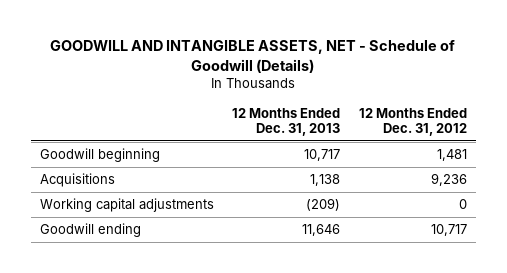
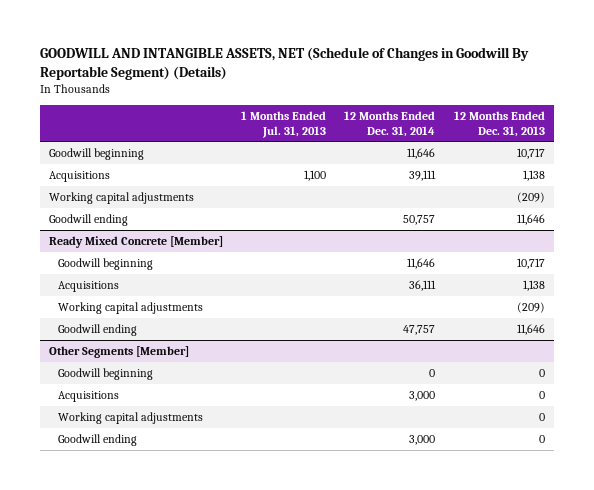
[50,39,456,73] GOODWILL AND INTANGIBLE ASSETS, NET - Schedule of Goodwill (Details) -> [39,47,529,80] GOODWILL AND INTANGIBLE ASSETS, NET (Schedule of Changes in Goodwill By Reportable Segment) (Details)
[358,107,467,137] 12 Months Ended Dec. 31, 2012 -> none
none -> [241,111,327,138] 1 Months Ended Jul. 31, 2013
none -> [344,111,436,137] 12 Months Ended Dec. 31, 2014
none -> [48,236,223,249] Ready Mixed Concrete [Member]
none -> [57,258,153,271] Goodwill beginning
none -> [57,281,119,293] Acquisitions
none -> [57,302,203,315] Working capital adjustments
none -> [57,324,137,337] Goodwill ending
none -> [48,346,189,359] Other Segments [Member]
none -> [57,368,153,381] Goodwill beginning
none -> [57,391,119,403] Acquisitions
none -> [57,412,203,425] Working capital adjustments
none -> [57,434,137,447] Goodwill ending

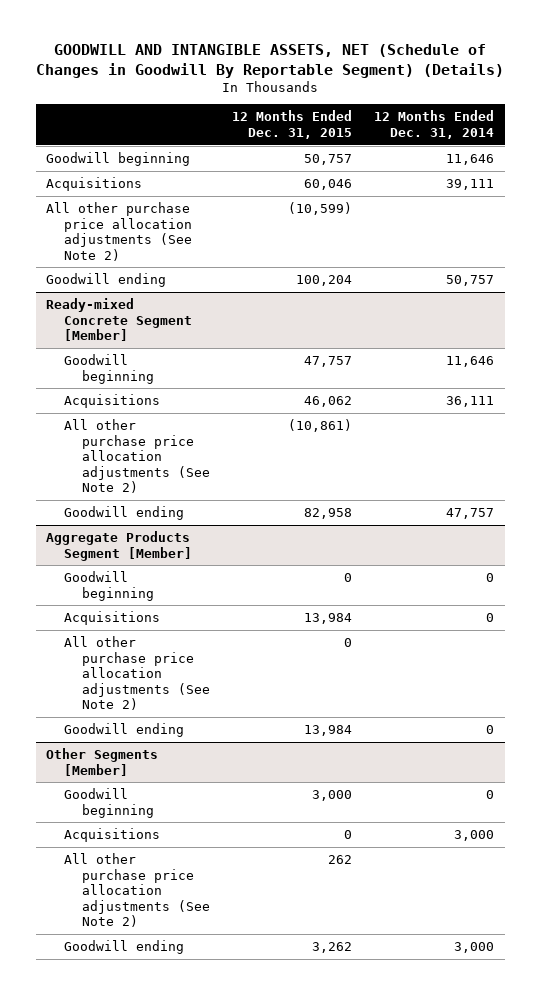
[241,111,327,138] 1 Months Ended Jul. 31, 2013 -> none
[453,111,545,137] 12 Months Ended Dec. 31, 2013 -> none
none -> [232,110,353,139] 12 Months Ended Dec. 31, 2015
[48,192,194,205] Working capital adjustments -> none
none -> [46,202,193,261] All other purchase price allocation adjustments (See Note 2)
[48,236,223,249] Ready Mixed Concrete [Member] -> [46,298,193,342] Ready-mixed Concrete Segment [Member]
[57,302,203,315] Working capital adjustments -> none
none -> [64,419,211,494] All other purchase price allocation adjustments (See Note 2)
none -> [46,531,193,561] Aggregate Products Segment [Member]
none -> [64,571,155,601] Goodwill beginning
none -> [64,611,161,626] Acquisitions
none -> [64,636,211,711] All other purchase price allocation adjustments (See Note 2)
none -> [64,723,185,738] Goodwill ending
[57,412,203,425] Working capital adjustments -> none
none -> [64,853,211,928] All other purchase price allocation adjustments (See Note 2)

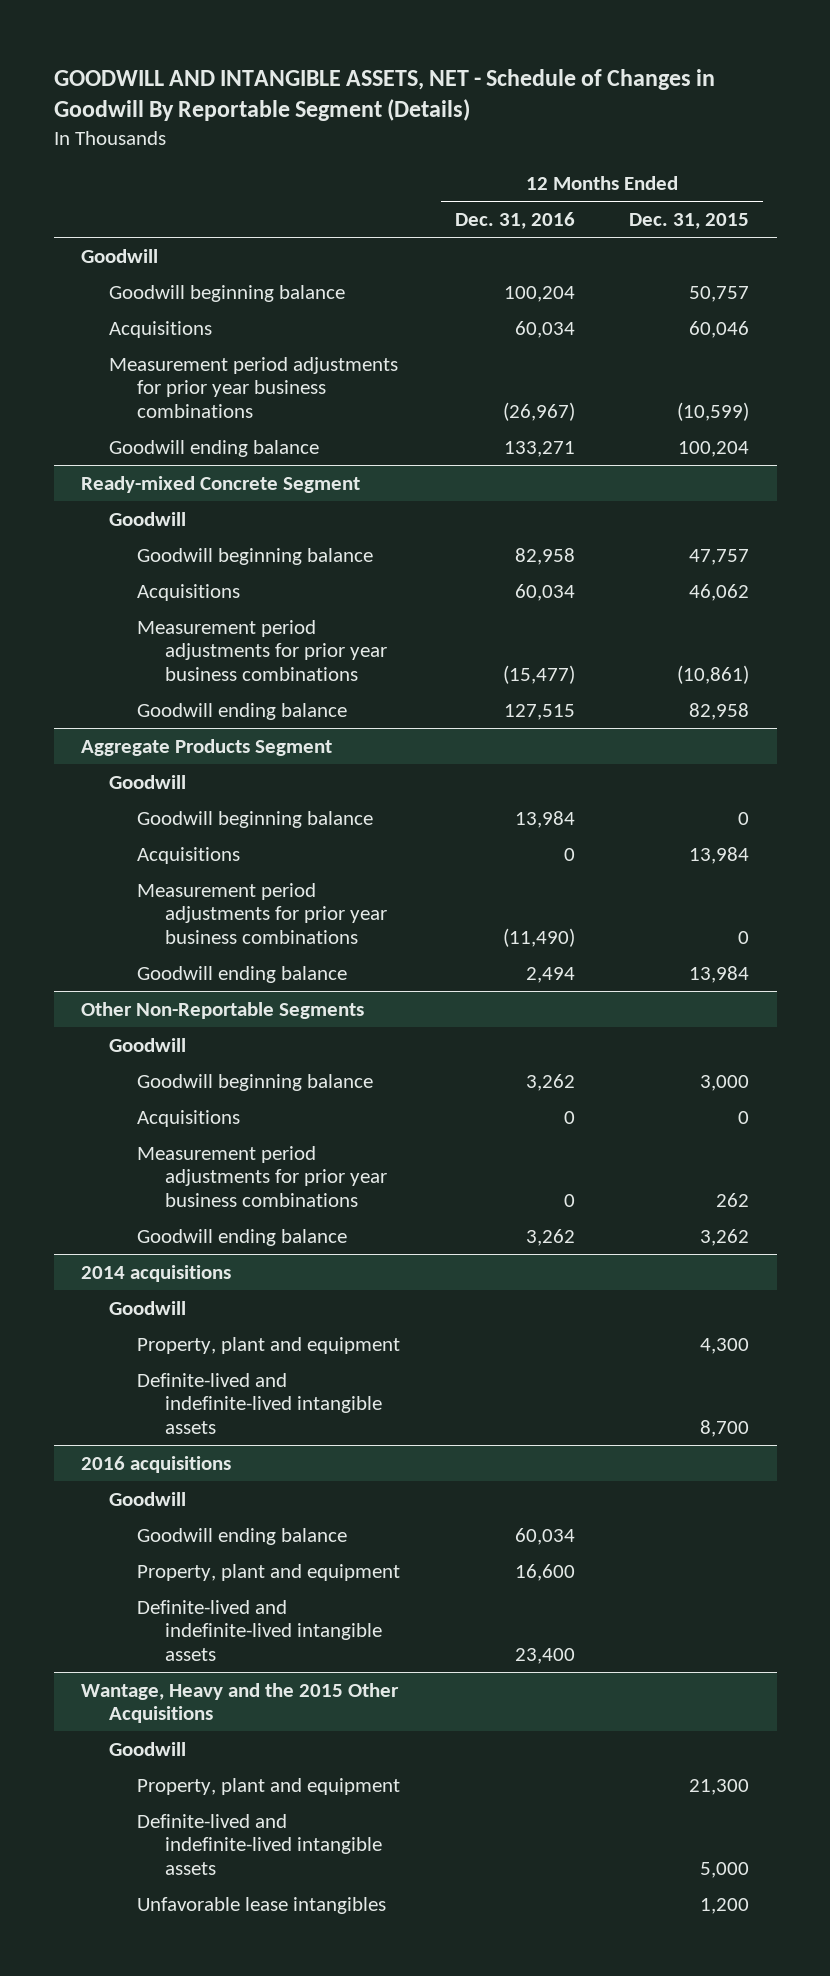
[36,44,505,78] GOODWILL AND INTANGIBLE ASSETS, NET (Schedule of Changes in Goodwill By Reportable Segment) (Details) -> [53,68,715,122] GOODWILL AND INTANGIBLE ASSETS, NET - Schedule of Changes in Goodwill By Reportable Segment (Details)
[373,110,494,139] 12 Months Ended Dec. 31, 2014 -> none
none -> [454,211,575,229] Dec. 31, 2016
none -> [81,248,159,263] Goodwill
[46,152,191,167] Goodwill beginning -> [108,284,345,302] Goodwill beginning balance
[46,202,193,261] All other purchase price allocation adjustments (See Note 2) -> [108,356,398,419] Measurement period adjustments for prior year business combinations
[46,273,167,288] Goodwill ending -> [108,439,319,457] Goodwill ending balance
[46,298,193,342] Ready-mixed Concrete Segment [Member] -> [81,475,361,493] Ready-mixed Concrete Segment
none -> [108,511,186,526] Goodwill
[64,354,155,384] Goodwill beginning -> [136,547,373,565] Goodwill beginning balance
[64,419,211,494] All other purchase price allocation adjustments (See Note 2) -> [136,619,387,682] Measurement period adjustments for prior year business combinations
[64,506,185,521] Goodwill ending -> [136,702,347,720] Goodwill ending balance
[46,531,193,561] Aggregate Products Segment [Member] -> [81,738,333,756] Aggregate Products Segment
none -> [108,774,186,789] Goodwill
[64,571,155,601] Goodwill beginning -> [136,810,373,828] Goodwill beginning balance
[64,636,211,711] All other purchase price allocation adjustments (See Note 2) -> [136,882,387,945] Measurement period adjustments for prior year business combinations
[64,723,185,738] Goodwill ending -> [136,965,347,983] Goodwill ending balance
[46,748,159,776] Other Segments [Member] -> [81,1001,365,1019] Other Non-Reportable Segments
none -> [108,1037,186,1052] Goodwill
[64,788,155,818] Goodwill beginning -> [136,1073,373,1091] Goodwill beginning balance
[64,853,211,928] All other purchase price allocation adjustments (See Note 2) -> [136,1145,387,1208] Measurement period adjustments for prior year business combinations
[64,940,185,955] Goodwill ending -> [136,1228,347,1246] Goodwill ending balance
none -> [81,1264,232,1282] 2014 acquisitions
none -> [108,1300,186,1315] Goodwill
none -> [136,1336,400,1354] Property, plant and equipment
none -> [136,1372,382,1435] Definite-lived and indefinite-lived intangible assets
none -> [81,1455,232,1473] 2016 acquisitions
none -> [108,1491,186,1506] Goodwill
none -> [136,1527,347,1545] Goodwill ending balance
none -> [136,1563,400,1581] Property, plant and equipment
none -> [136,1599,382,1662] Definite-lived and indefinite-lived intangible assets
none -> [81,1682,400,1724] Wantage, Heavy and the 2015 Other Acquisitions
none -> [108,1741,186,1756] Goodwill
none -> [136,1777,400,1795] Property, plant and equipment
none -> [136,1813,382,1876] Definite-lived and indefinite-lived intangible assets
none -> [136,1896,386,1914] Unfavorable lease intangibles

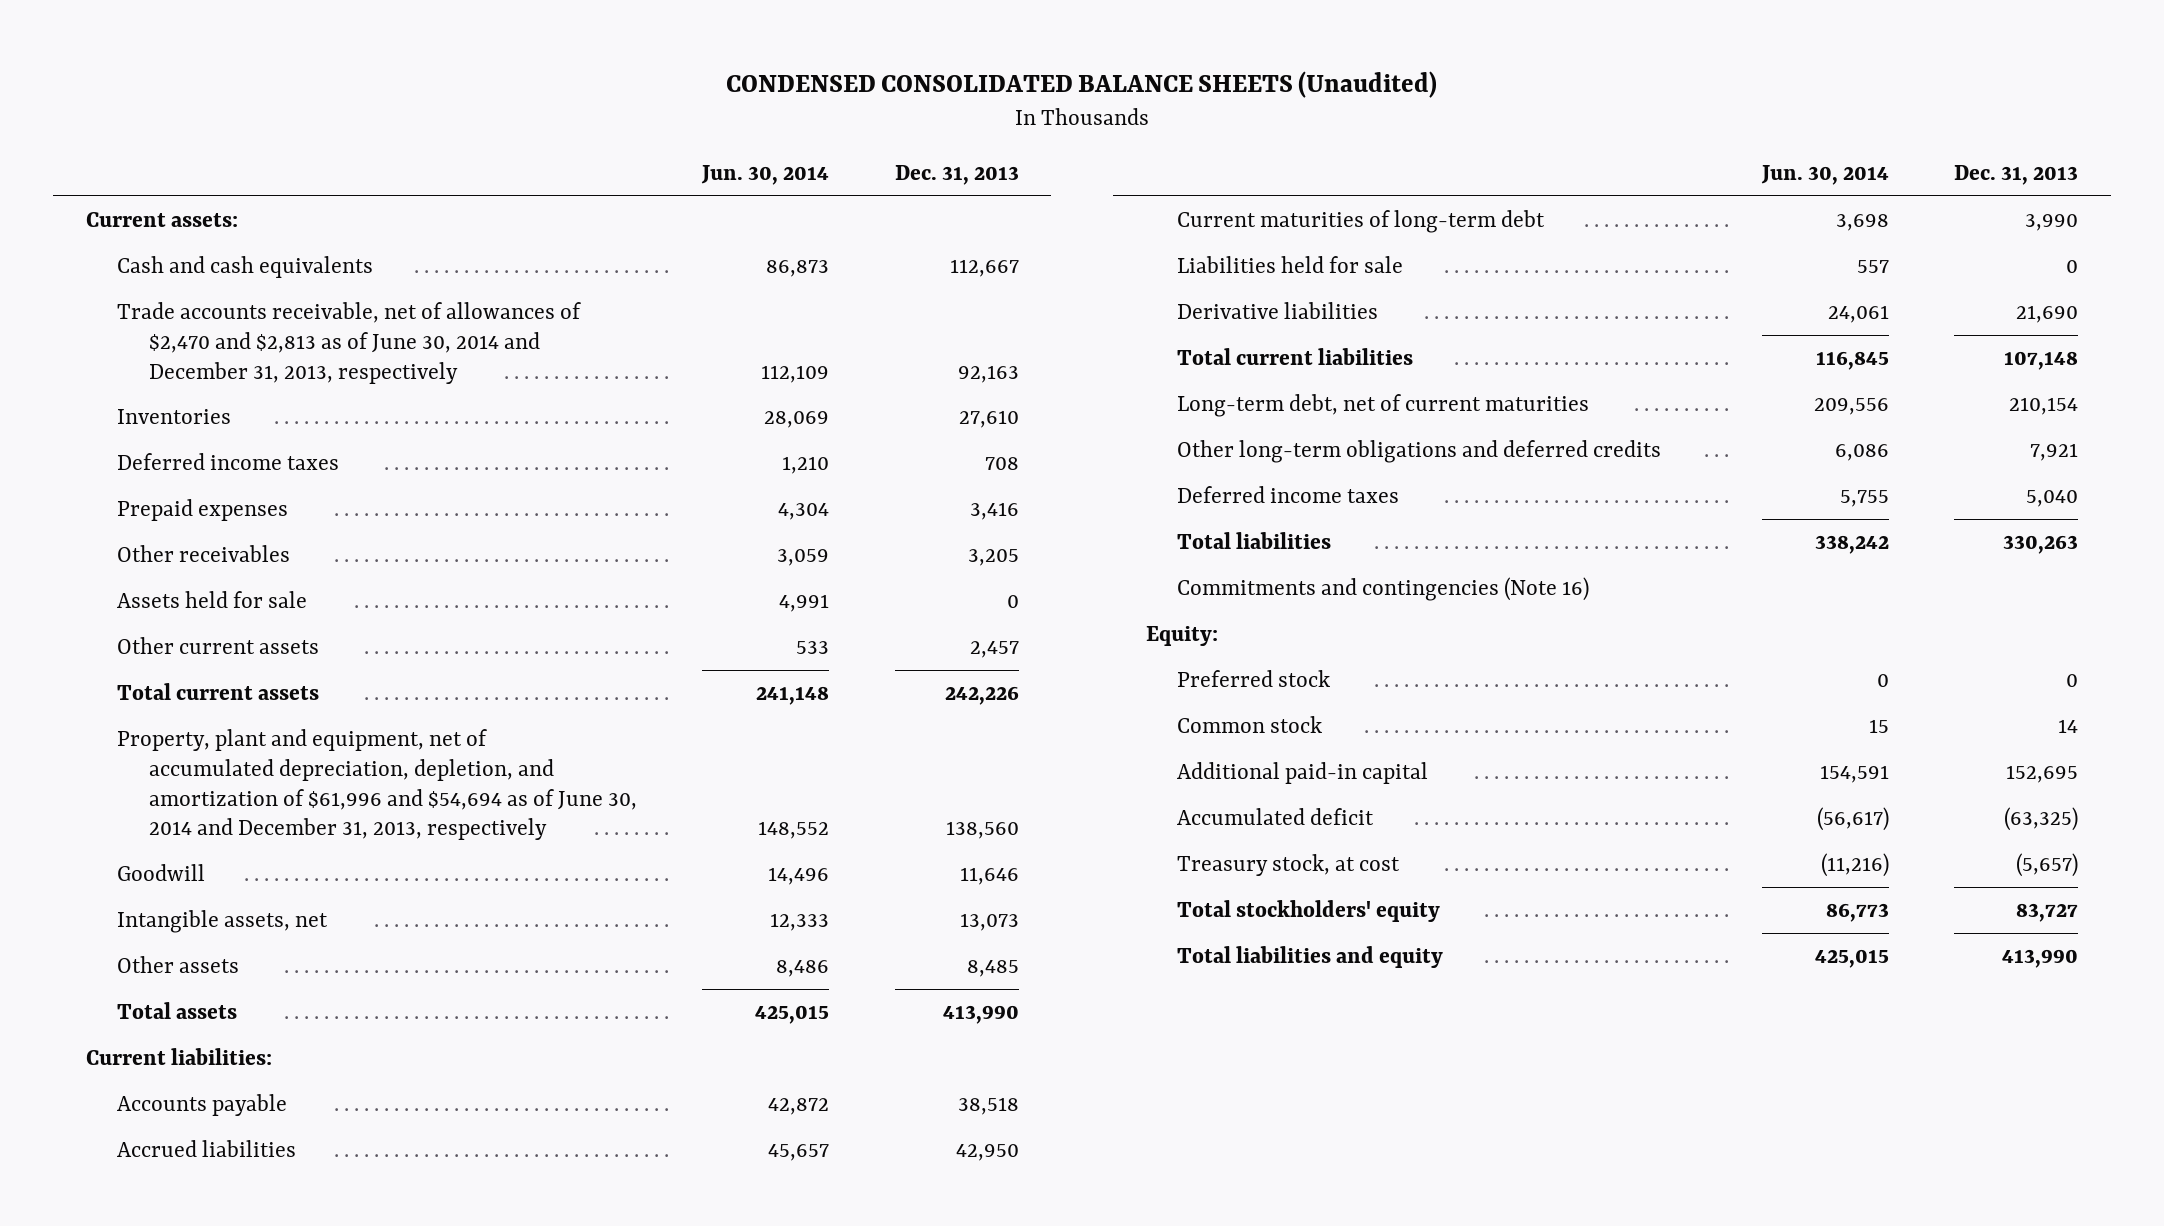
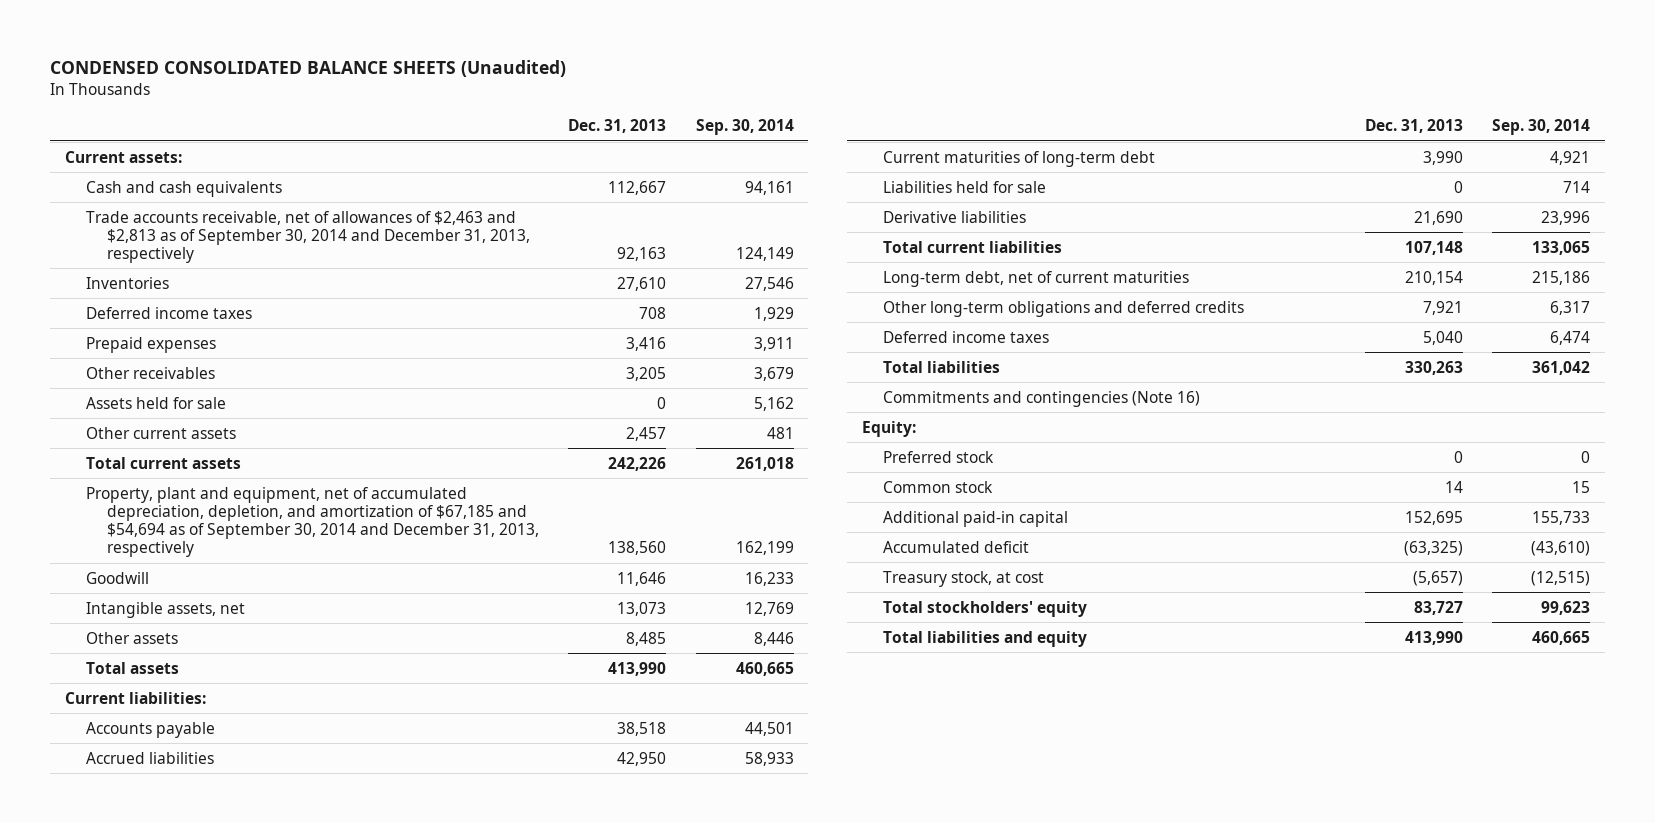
[701,165,830,186] Jun. 30, 2014 -> none
none -> [695,119,794,136] Sep. 30, 2014
[117,301,582,384] Trade accounts receivable, net of allowances of $2,470 and $2,813 as of June 30, 2014 and December 31, 2013, respectively -> [86,210,531,263] Trade accounts receivable, net of allowances of $2,463 and $2,813 as of September 30, 2014 and December 31, 2013, respectively
[117,728,637,841] Property, plant and equipment, net of accumulated depreciation, depletion, and amortization of $61,996 and $54,694 as of June 30, 2014 and December 31, 2013, respectively -> [86,486,540,557] Property, plant and equipment, net of accumulated depreciation, depletion, and amortization of $67,185 and $54,694 as of September 30, 2014 and December 31, 2013, respectively

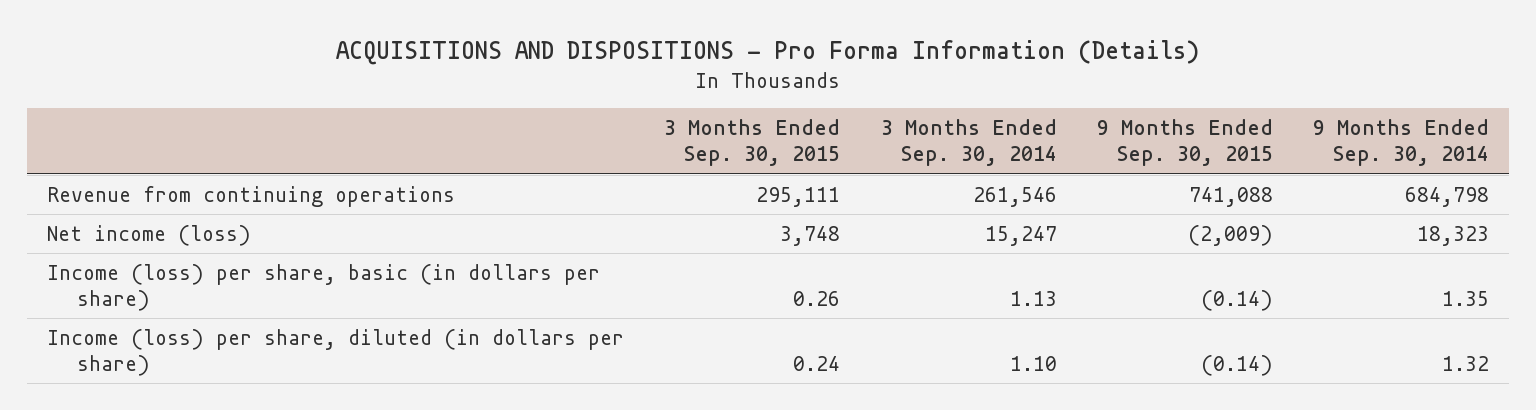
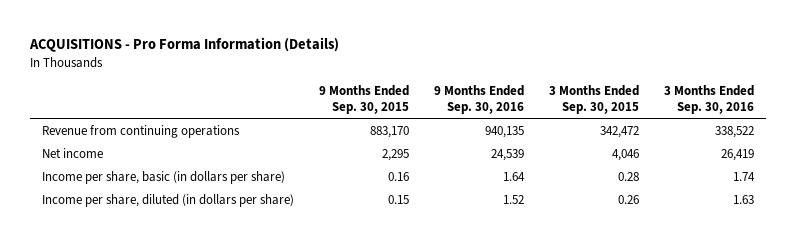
[336,40,1200,66] ACQUISITIONS AND DISPOSITIONS - Pro Forma Information (Details) -> [28,37,339,53] ACQUISITIONS - Pro Forma Information (Details)
[880,118,1057,167] 3 Months Ended Sep. 30, 2014 -> none
[1313,118,1490,167] 9 Months Ended Sep. 30, 2014 -> none
none -> [433,84,524,115] 9 Months Ended Sep. 30, 2016
none -> [663,84,754,115] 3 Months Ended Sep. 30, 2016
[756,186,841,207] 295,111 -> [599,126,639,139] 342,472
[1188,186,1273,207] 741,088 -> [369,126,409,139] 883,170
[47,224,252,246] Net income (loss) -> [42,148,104,159] Net income
[780,225,841,246] 3,748 -> [611,149,639,162] 4,046
[1187,224,1273,246] (2,009) -> [381,149,409,162] 2,295
[47,263,601,312] Income (loss) per share, basic (in dollars per share) -> [42,171,286,185] Income per share, basic (in dollars per share)
[793,291,841,307] 0.26 -> [617,172,639,182] 0.28
[1200,290,1273,312] (0.14) -> [387,172,409,182] 0.16
[47,328,625,377] Income (loss) per share, diluted (in dollars per share) -> [42,194,295,208] Income per share, diluted (in dollars per share)
[793,356,841,372] 0.24 -> [617,195,639,205] 0.26
[1200,355,1273,377] (0.14) -> [387,195,409,205] 0.15

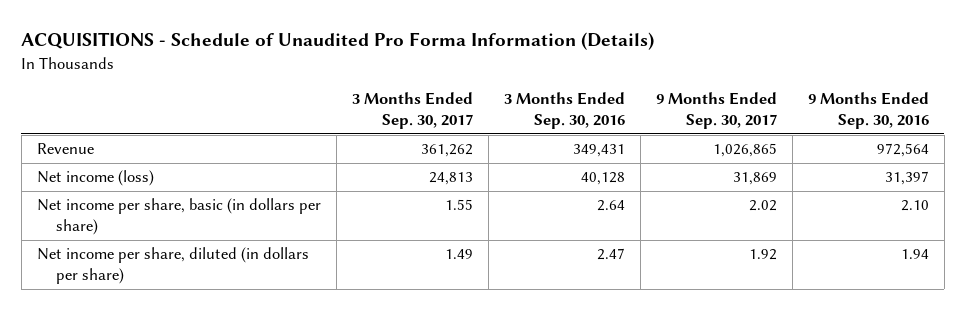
[28,37,339,53] ACQUISITIONS - Pro Forma Information (Details) -> [21,32,655,51] ACQUISITIONS - Schedule of Unaudited Pro Forma Information (Details)
[318,84,409,115] 9 Months Ended Sep. 30, 2015 -> none
[548,84,639,115] 3 Months Ended Sep. 30, 2015 -> none
none -> [351,92,473,129] 3 Months Ended Sep. 30, 2017
none -> [655,92,777,129] 9 Months Ended Sep. 30, 2017
[42,125,241,139] Revenue from continuing operations -> [36,143,94,155] Revenue
[484,126,524,139] 940,135 -> [876,143,929,158] 972,564
[714,126,754,139] 338,522 -> [572,144,625,158] 349,431
[42,148,104,159] Net income -> [36,170,154,187] Net income (loss)
[490,149,524,162] 24,539 -> [884,171,929,186] 31,397
[720,149,754,162] 26,419 -> [580,172,625,186] 40,128
[42,171,286,185] Income per share, basic (in dollars per share) -> [36,198,321,235] Net income per share, basic (in dollars per share)
[502,172,525,182] 1.64 -> [900,200,929,212] 2.10
[732,172,755,182] 1.74 -> [596,200,625,212] 2.64
[42,194,295,208] Income per share, diluted (in dollars per share) -> [36,247,309,284] Net income per share, diluted (in dollars per share)
[502,195,524,205] 1.52 -> [900,249,929,260] 1.94
[732,195,754,205] 1.63 -> [596,248,625,261] 2.47

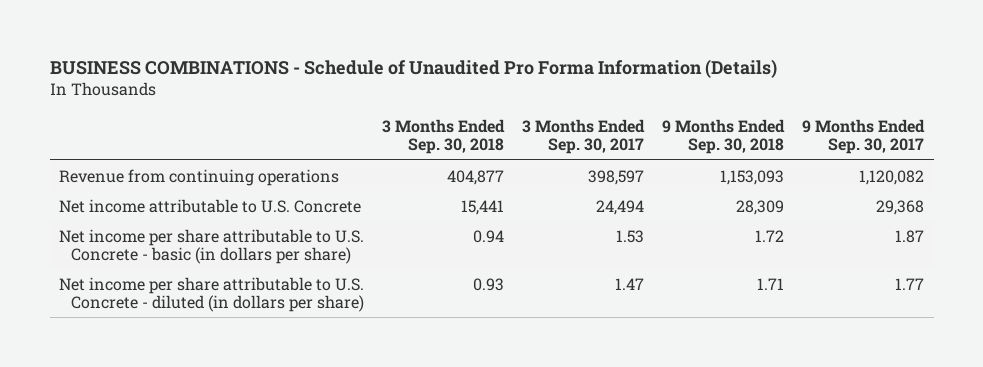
[21,32,655,51] ACQUISITIONS - Schedule of Unaudited Pro Forma Information (Details) -> [49,59,777,79] BUSINESS COMBINATIONS - Schedule of Unaudited Pro Forma Information (Details)
[503,92,625,129] 3 Months Ended Sep. 30, 2016 -> none
[807,92,929,129] 9 Months Ended Sep. 30, 2016 -> none
none -> [381,118,505,155] 3 Months Ended Sep. 30, 2018
none -> [662,118,786,155] 9 Months Ended Sep. 30, 2018
[36,143,94,155] Revenue -> [58,168,339,186] Revenue from continuing operations
[420,144,473,158] 361,262 -> [588,169,645,185] 398,597
[712,143,777,158] 1,026,865 -> [859,169,925,185] 1,120,082
[36,170,154,187] Net income (loss) -> [58,198,361,213] Net income attributable to U.S. Concrete
[428,172,473,186] 24,813 -> [596,199,645,215] 24,494
[732,172,777,186] 31,869 -> [876,199,925,215] 29,368
[36,198,321,235] Net income per share, basic (in dollars per share) -> [58,228,364,265] Net income per share attributable to U.S. Concrete - basic (in dollars per share)
[444,199,473,211] 1.55 -> [616,229,645,243] 1.53
[748,200,777,212] 2.02 -> [895,229,925,243] 1.87
[36,247,309,284] Net income per share, diluted (in dollars per share) -> [58,276,364,313] Net income per share attributable to U.S. Concrete - diluted (in dollars per share)
[444,249,473,260] 1.49 -> [615,277,645,290] 1.47
[748,249,777,261] 1.92 -> [895,277,925,290] 1.77

